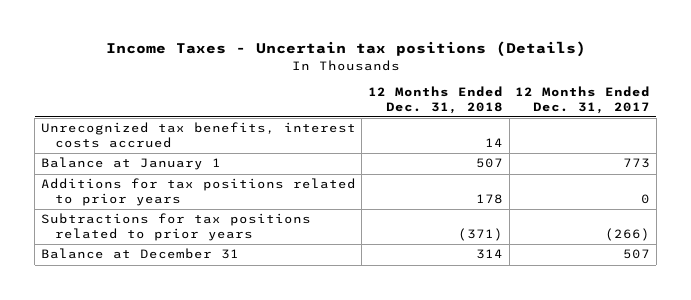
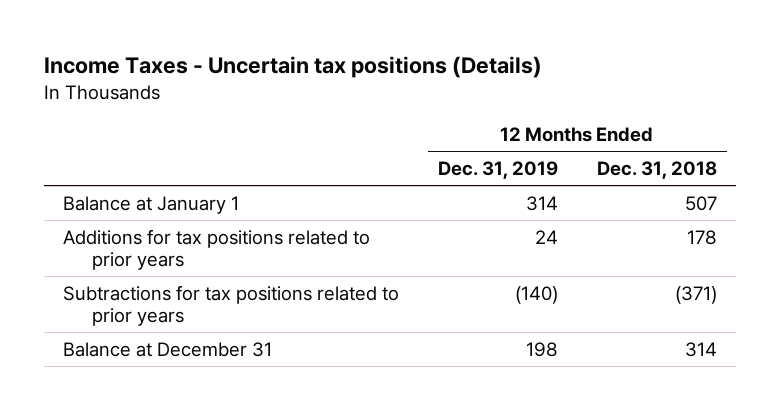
[515,86,651,114] 12 Months Ended Dec. 31, 2017 -> none
none -> [437,160,558,179] Dec. 31, 2019
[40,122,356,149] Unrecognized tax benefits, interest costs accrued -> none

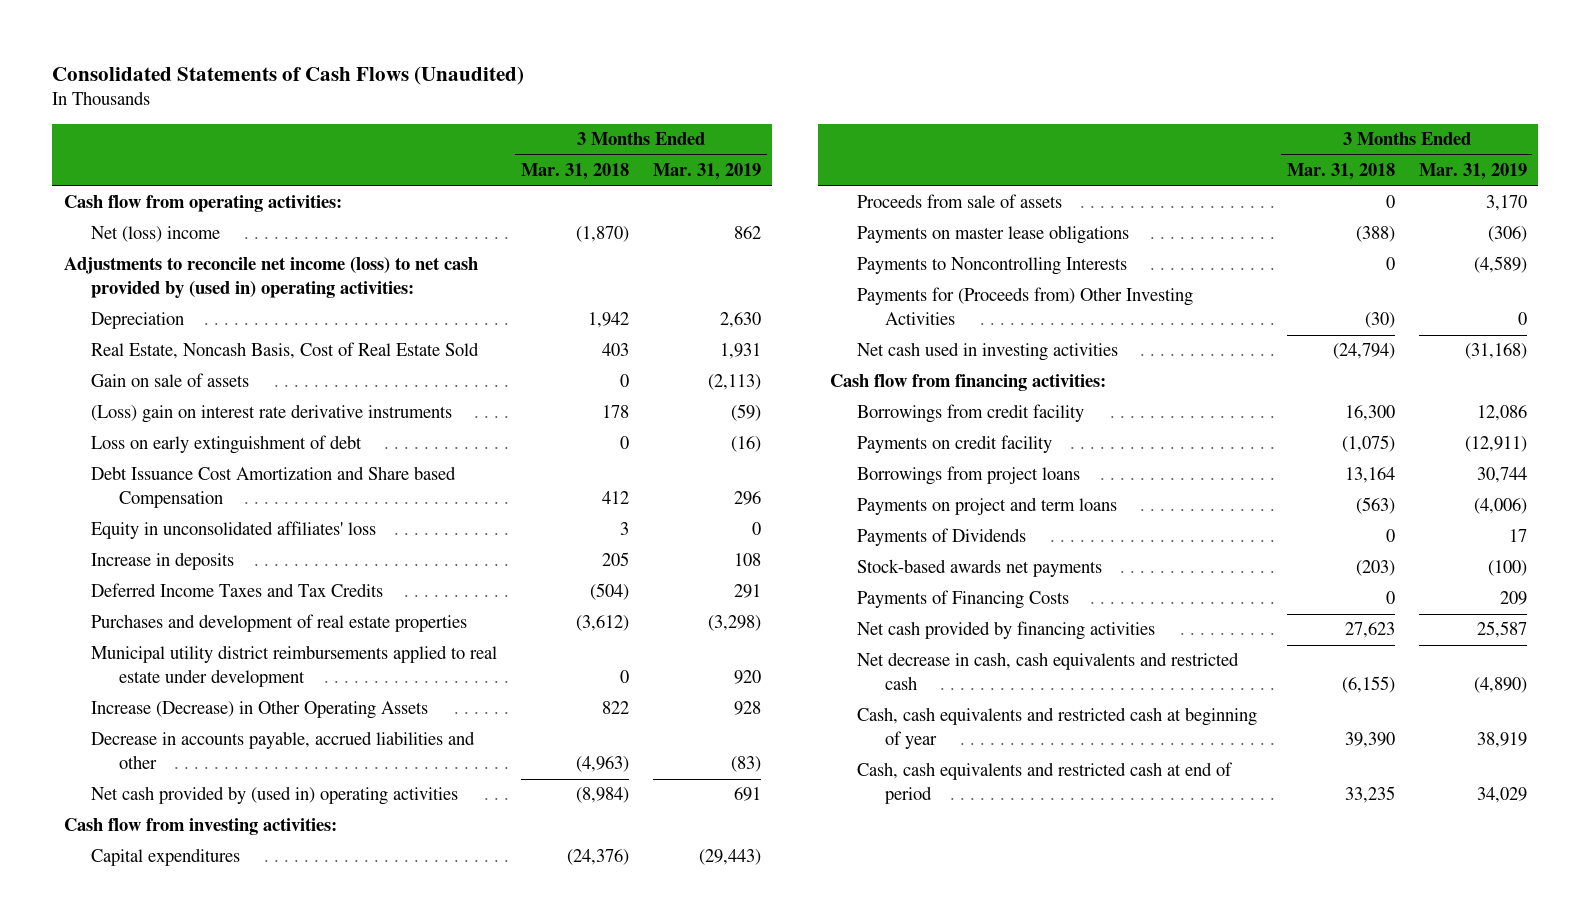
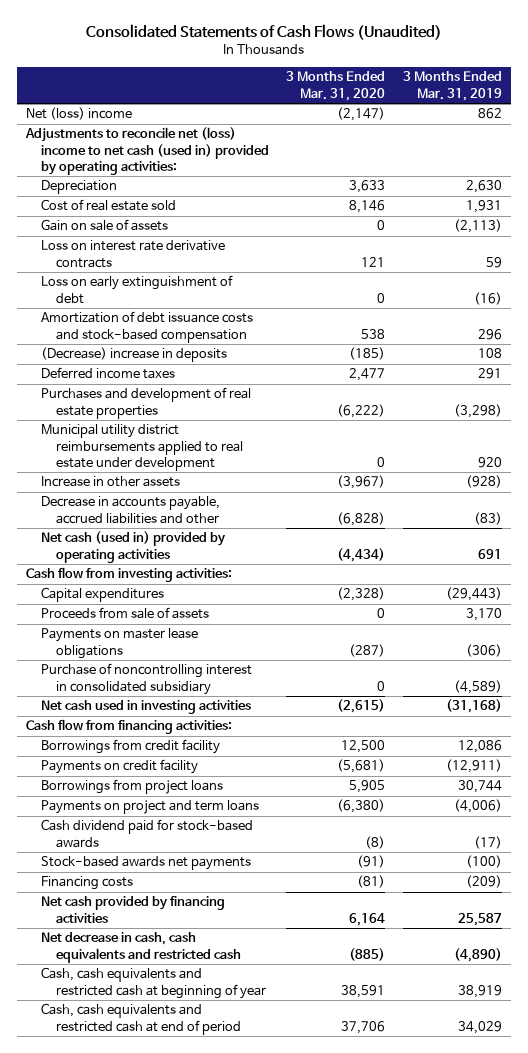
[521,163,630,181] Mar. 31, 2018 -> none
none -> [286,71,386,101] 3 Months Ended Mar. 31, 2020
[64,195,343,213] Cash flow from operating activities: -> none
[64,257,479,299] Adjustments to reconcile net income (loss) to net cash provided by (used in) operating activities: -> [25,127,269,176] Adjustments to reconcile net (loss) income to net cash (used in) provided by operating activities:
[91,342,480,360] Real Estate, Noncash Basis, Cost of Real Estate Sold -> [40,199,176,212] Cost of real estate sold
[91,404,453,424] (Loss) gain on interest rate derivative instruments -> [40,240,225,268] Loss on interest rate derivative contracts
[730,404,761,422] (59) -> [485,256,502,268] 59
[91,521,377,540] Equity in unconsolidated affiliates' loss -> none
[91,466,457,509] Debt Issuance Cost Amortization and Share based Compensation -> [40,311,253,343] Amortization of debt issuance costs and stock-based compensation
[91,552,235,571] Increase in deposits -> [40,347,227,363] (Decrease) increase in deposits
[91,583,384,598] Deferred Income Taxes and Tax Credits -> [40,367,175,380] Deferred income taxes
[91,700,429,720] Increase (Decrease) in Other Operating Assets -> [40,476,180,488] Increase in other assets
[733,701,761,716] 928 -> [465,475,502,489] (928)
[91,786,459,806] Net cash provided by (used in) operating activities -> [40,531,226,563] Net cash (used in) provided by operating activities
[857,287,1194,326] Payments for (Proceeds from) Other Investing Activities -> none
[857,257,1128,276] Payments to Noncontrolling Interests -> [40,663,252,695] Purchase of noncontrolling interest in consolidated subsidiary
[857,528,1027,547] Payments of Dividends -> none
none -> [40,819,253,848] Cash dividend paid for stock-based awards
[857,590,1070,610] Payments of Financing Costs -> [40,876,133,891] Financing costs
[1499,591,1527,606] 209 -> [465,875,502,889] (209)

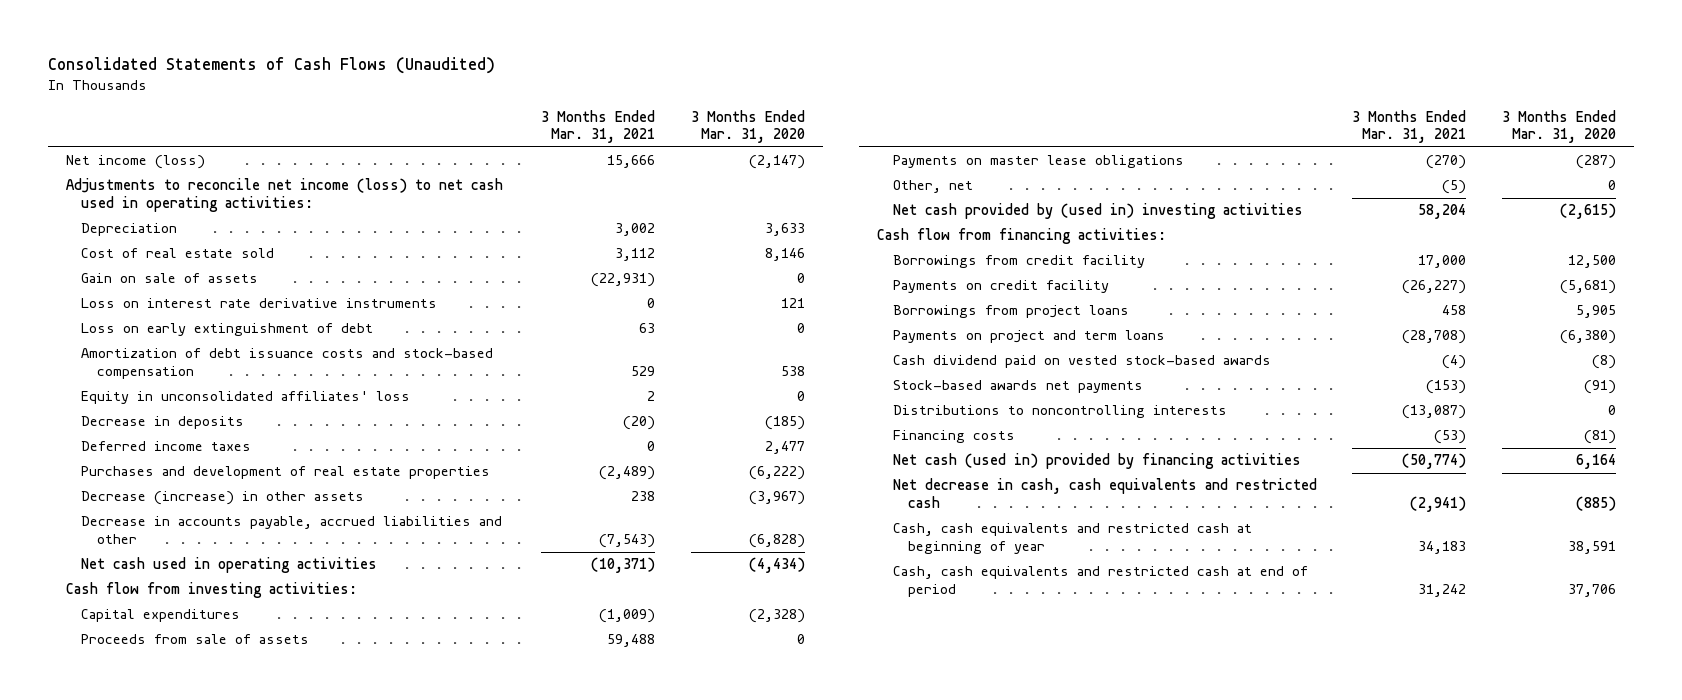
[402,71,502,101] 3 Months Ended Mar. 31, 2019 -> none
none -> [541,109,656,144] 3 Months Ended Mar. 31, 2021
[26,107,133,121] Net (loss) income -> [65,155,205,170] Net income (loss)
[25,127,269,176] Adjustments to reconcile net (loss) income to net cash (used in) provided by operating activities: -> [65,178,503,213] Adjustments to reconcile net income (loss) to net cash used in operating activities:
[40,240,225,268] Loss on interest rate derivative contracts -> [81,298,438,309] Loss on interest rate derivative instruments
none -> [81,391,411,405] Equity in unconsolidated affiliates' loss
[40,347,227,363] (Decrease) increase in deposits -> [81,416,245,430] Decrease in deposits
[40,424,243,472] Municipal utility district reimbursements applied to real estate under development -> none
[40,476,180,488] Increase in other assets -> [81,491,365,506] Decrease (increase) in other assets
[40,531,226,563] Net cash (used in) provided by operating activities -> [81,557,378,574] Net cash used in operating activities
[40,663,252,695] Purchase of noncontrolling interest in consolidated subsidiary -> none
none -> [892,180,973,194] Other, net
[40,700,251,715] Net cash used in investing activities -> [892,203,1303,220] Net cash provided by (used in) investing activities
[40,819,253,848] Cash dividend paid for stock-based awards -> [892,355,1271,369] Cash dividend paid on vested stock-based awards
none -> [892,405,1227,419] Distributions to noncontrolling interests
[40,896,225,923] Net cash provided by financing activities -> [892,453,1301,470] Net cash (used in) provided by financing activities

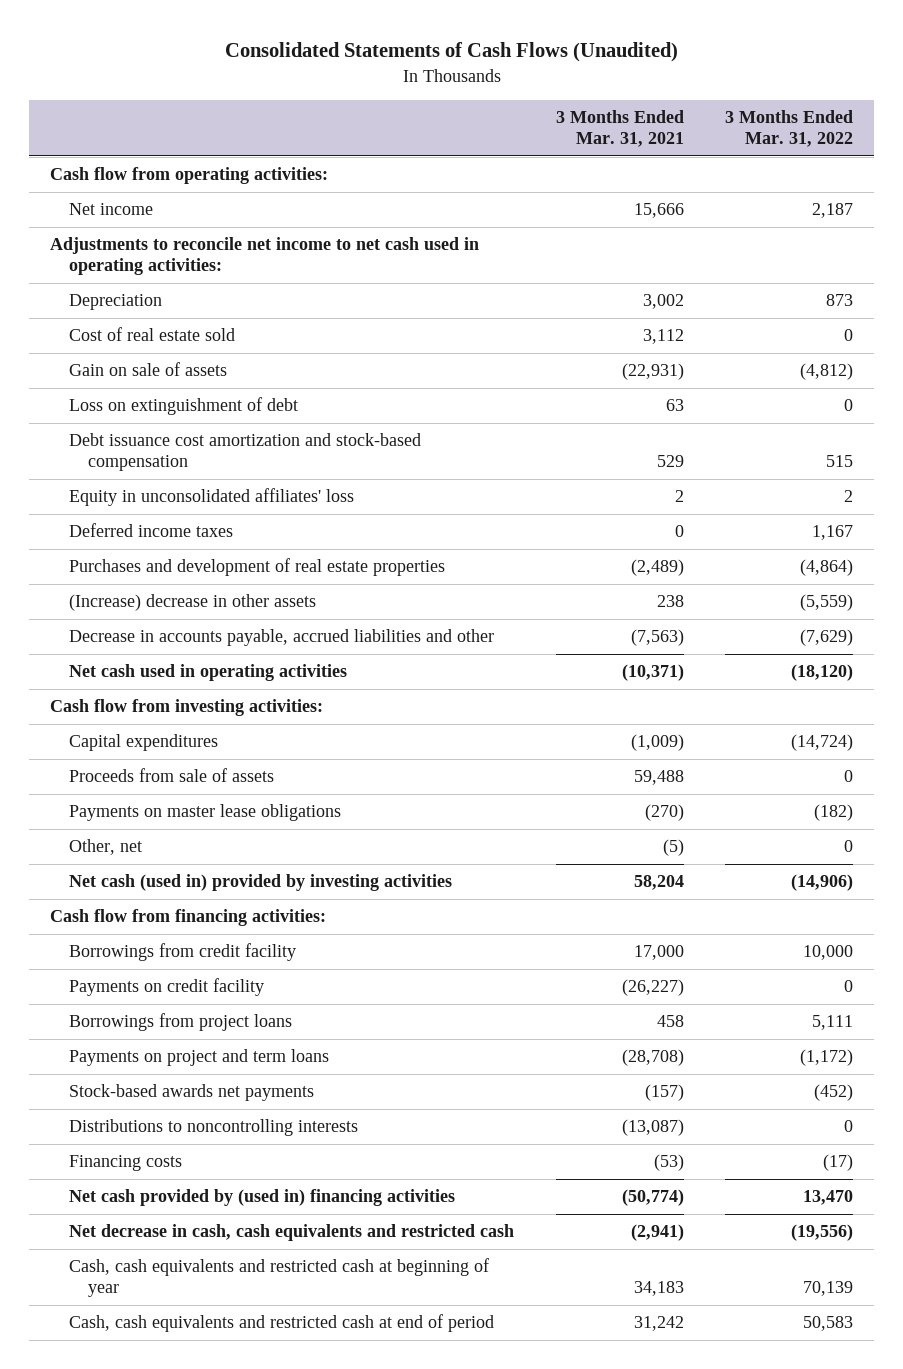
[690,109,805,144] 3 Months Ended Mar. 31, 2020 -> none
none -> [725,109,854,148] 3 Months Ended Mar. 31, 2022
none -> [50,167,329,185] Cash flow from operating activities:
[65,155,205,170] Net income (loss) -> [69,203,154,216] Net income
[65,178,503,213] Adjustments to reconcile net income (loss) to net cash used in operating activities: -> [50,237,480,276] Adjustments to reconcile net income to net cash used in operating activities:
[81,298,438,309] Loss on interest rate derivative instruments -> none
[81,323,374,337] Loss on early extinguishment of debt -> [69,397,299,416] Loss on extinguishment of debt
[81,348,494,380] Amortization of debt issuance costs and stock-based compensation -> [69,433,422,472] Debt issuance cost amortization and stock-based compensation
[81,416,245,430] Decrease in deposits -> none
[81,491,365,506] Decrease (increase) in other assets -> [69,594,317,612] (Increase) decrease in other assets
[599,534,656,549] (7,543) -> [630,629,684,647] (7,563)
[892,203,1303,220] Net cash provided by (used in) investing activities -> [69,874,453,892] Net cash (used in) provided by investing activities
[892,355,1271,369] Cash dividend paid on vested stock-based awards -> none
[1426,380,1467,395] (153) -> [644,1084,684,1102] (157)
[892,453,1301,470] Net cash (used in) provided by financing activities -> [69,1189,456,1207] Net cash provided by (used in) financing activities

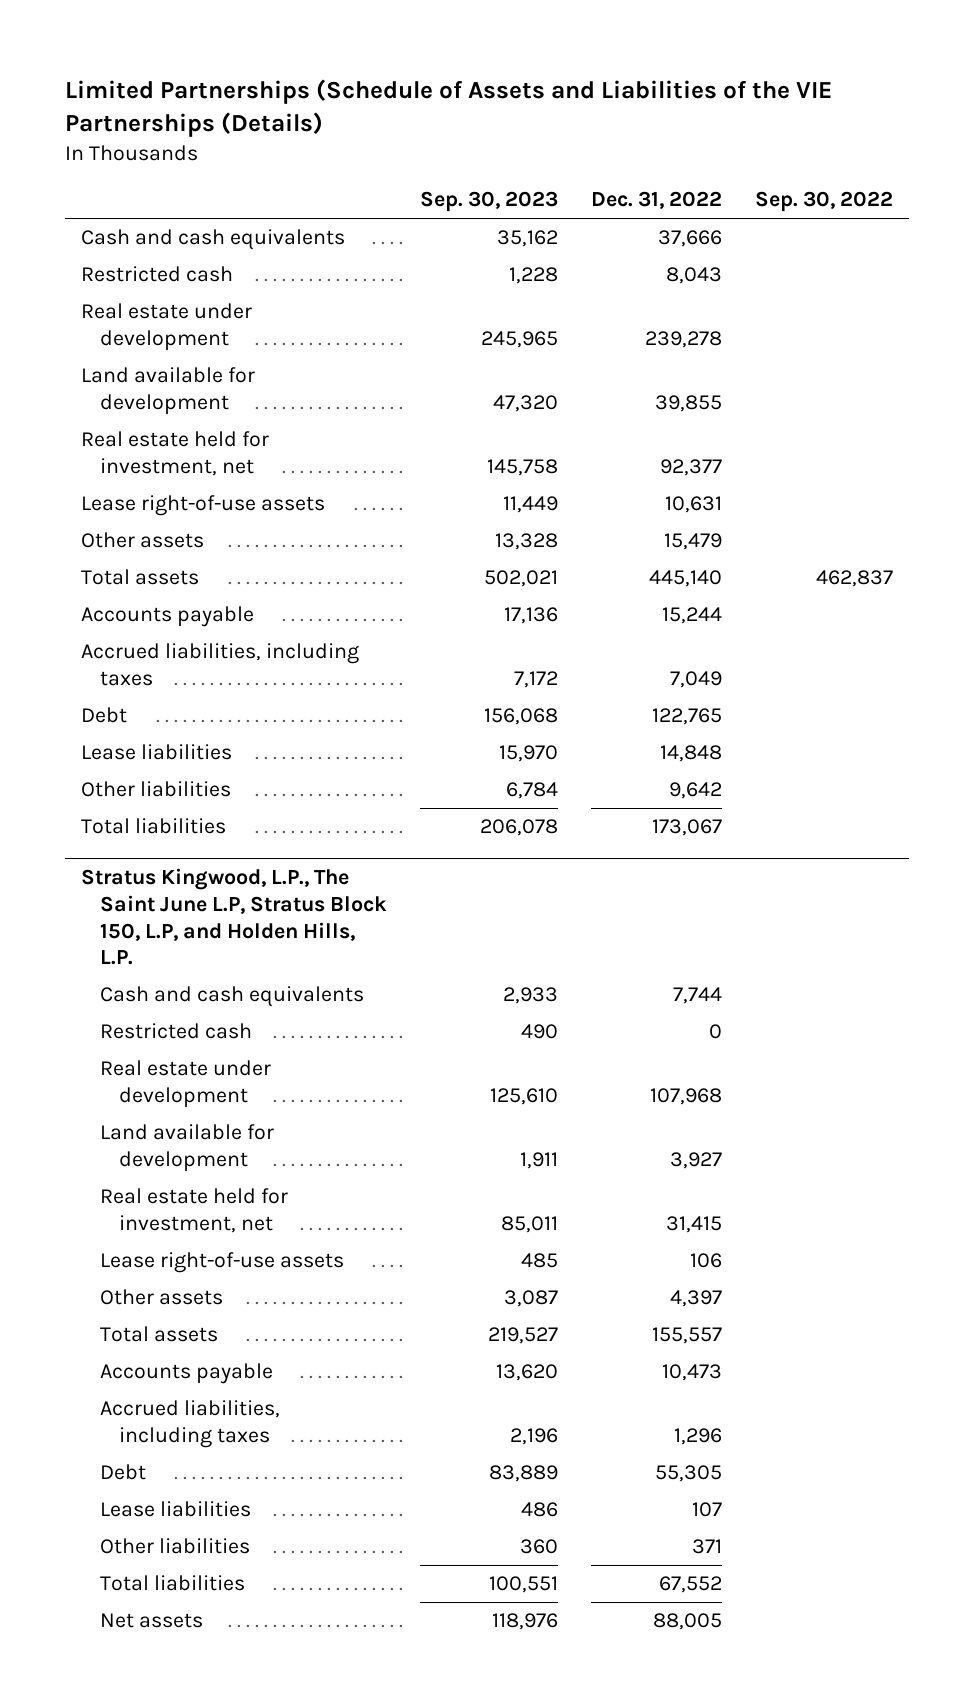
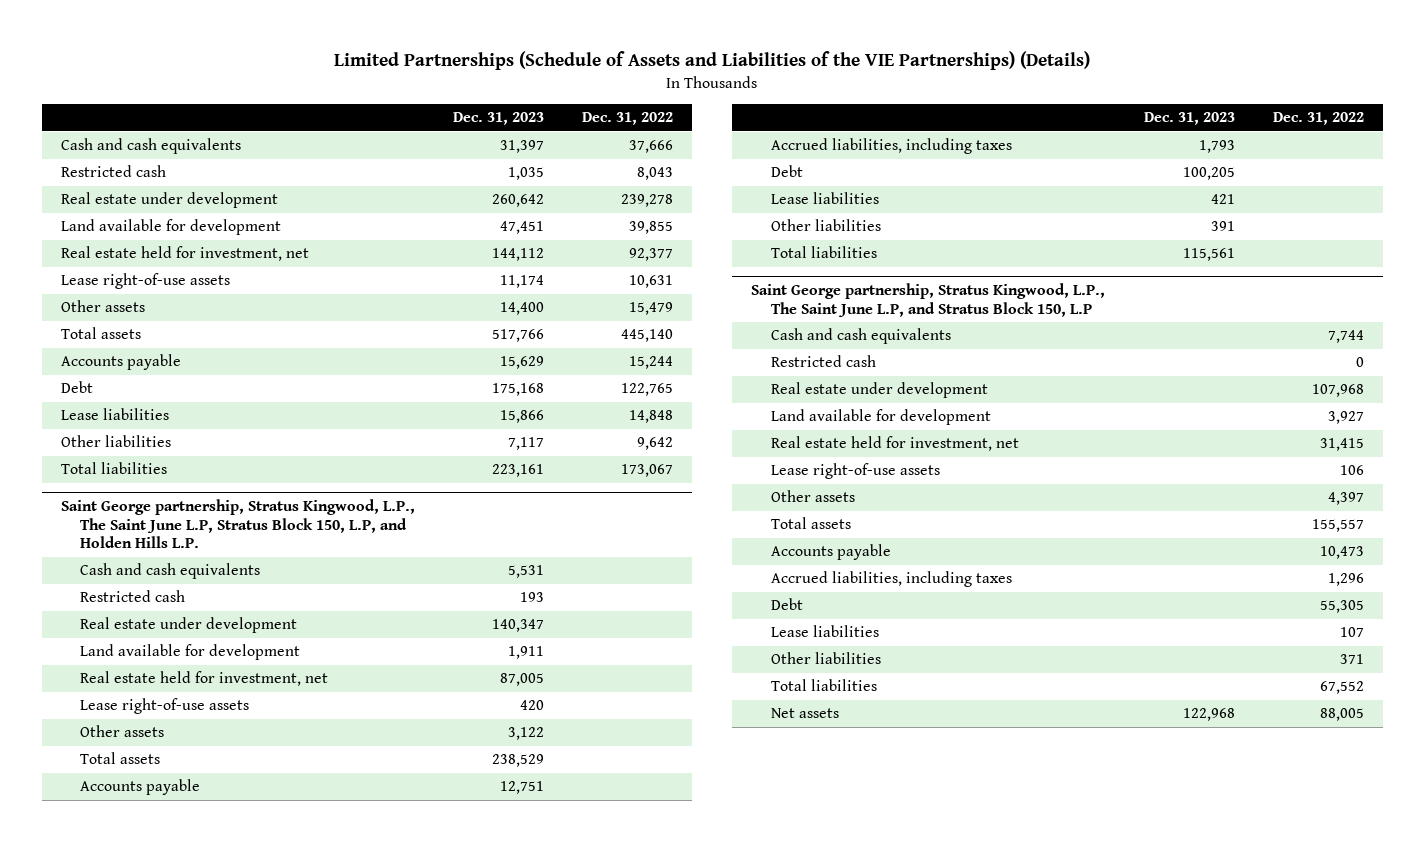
[64,78,832,137] Limited Partnerships (Schedule of Assets and Liabilities of the VIE Partnerships (Details) -> [334,51,1091,71] Limited Partnerships (Schedule of Assets and Liabilities of the VIE Partnerships) (Details)
[419,191,558,213] Sep. 30, 2023 -> none
[754,191,893,213] Sep. 30, 2022 -> none
none -> [453,112,545,126] Dec. 31, 2023
[81,643,360,687] Accrued liabilities, including taxes -> none
[81,867,387,966] Stratus Kingwood, L.P., The Saint June L.P, Stratus Block 150, L.P, and Holden Hills, L.P. -> [60,498,415,549] Saint George partnership, Stratus Kingwood, L.P., The Saint June L.P, Stratus Block 150, L.P, and Holden Hills L.P.
none -> [80,563,261,580] Cash and cash equivalents
none -> [80,590,186,603] Restricted cash
none -> [80,617,298,634] Real estate under development
none -> [80,644,301,661] Land available for development
none -> [80,671,329,687] Real estate held for investment, net
none -> [80,698,250,715] Lease right-of-use assets
none -> [80,725,165,738] Other assets
none -> [80,752,161,765] Total assets
none -> [80,779,201,796] Accounts payable
none -> [770,138,1012,155] Accrued liabilities, including taxes
none -> [770,165,803,178] Debt
none -> [770,192,879,205] Lease liabilities
none -> [770,219,881,232] Other liabilities
none -> [770,246,877,259] Total liabilities
none -> [751,282,1106,317] Saint George partnership, Stratus Kingwood, L.P., The Saint June L.P, and Stratus Block 150, L.P

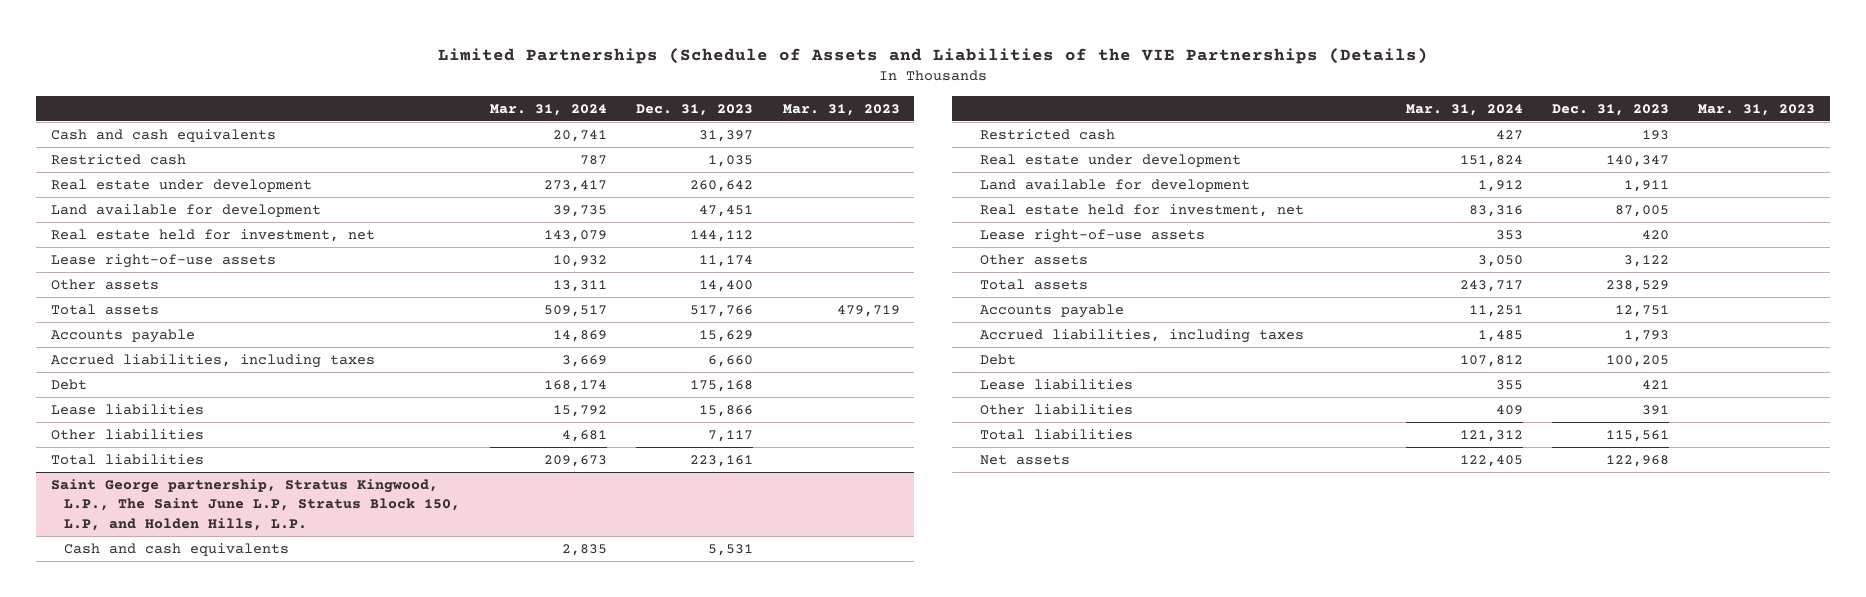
[334,51,1091,71] Limited Partnerships (Schedule of Assets and Liabilities of the VIE Partnerships) (Details) -> [438,47,1429,64] Limited Partnerships (Schedule of Assets and Liabilities of the VIE Partnerships (Details)
[582,112,674,126] Dec. 31, 2022 -> none
none -> [489,103,607,116] Mar. 31, 2024
none -> [782,103,900,116] Mar. 31, 2023
none -> [50,354,375,369] Accrued liabilities, including taxes
[60,498,415,549] Saint George partnership, Stratus Kingwood, L.P., The Saint June L.P, Stratus Block 150, L.P, and Holden Hills L.P. -> [50,479,461,531] Saint George partnership, Stratus Kingwood, L.P., The Saint June L.P, Stratus Block 150, L.P, and Holden Hills, L.P.
[751,282,1106,317] Saint George partnership, Stratus Kingwood, L.P., The Saint June L.P, and Stratus Block 150, L.P -> none
[770,328,951,345] Cash and cash equivalents -> none
[770,355,876,368] Restricted cash -> none
[770,382,988,399] Real estate under development -> none
[770,409,991,426] Land available for development -> none
[770,436,1019,452] Real estate held for investment, net -> none
[770,463,940,480] Lease right-of-use assets -> none
[770,490,855,503] Other assets -> none
[770,517,851,530] Total assets -> none
[770,544,891,561] Accounts payable -> none
[770,571,1012,588] Accrued liabilities, including taxes -> none
[770,598,803,611] Debt -> none
[770,625,879,638] Lease liabilities -> none
[770,652,881,665] Other liabilities -> none
[770,679,877,692] Total liabilities -> none

